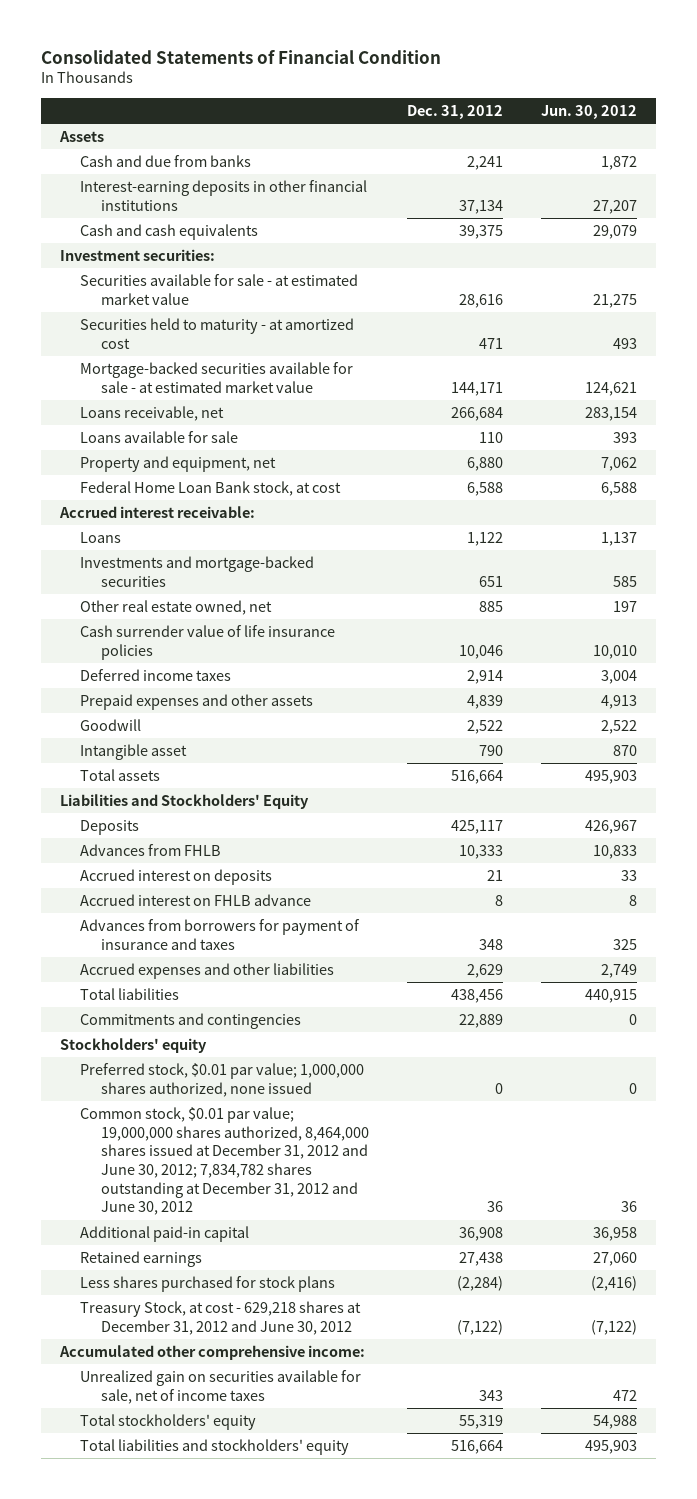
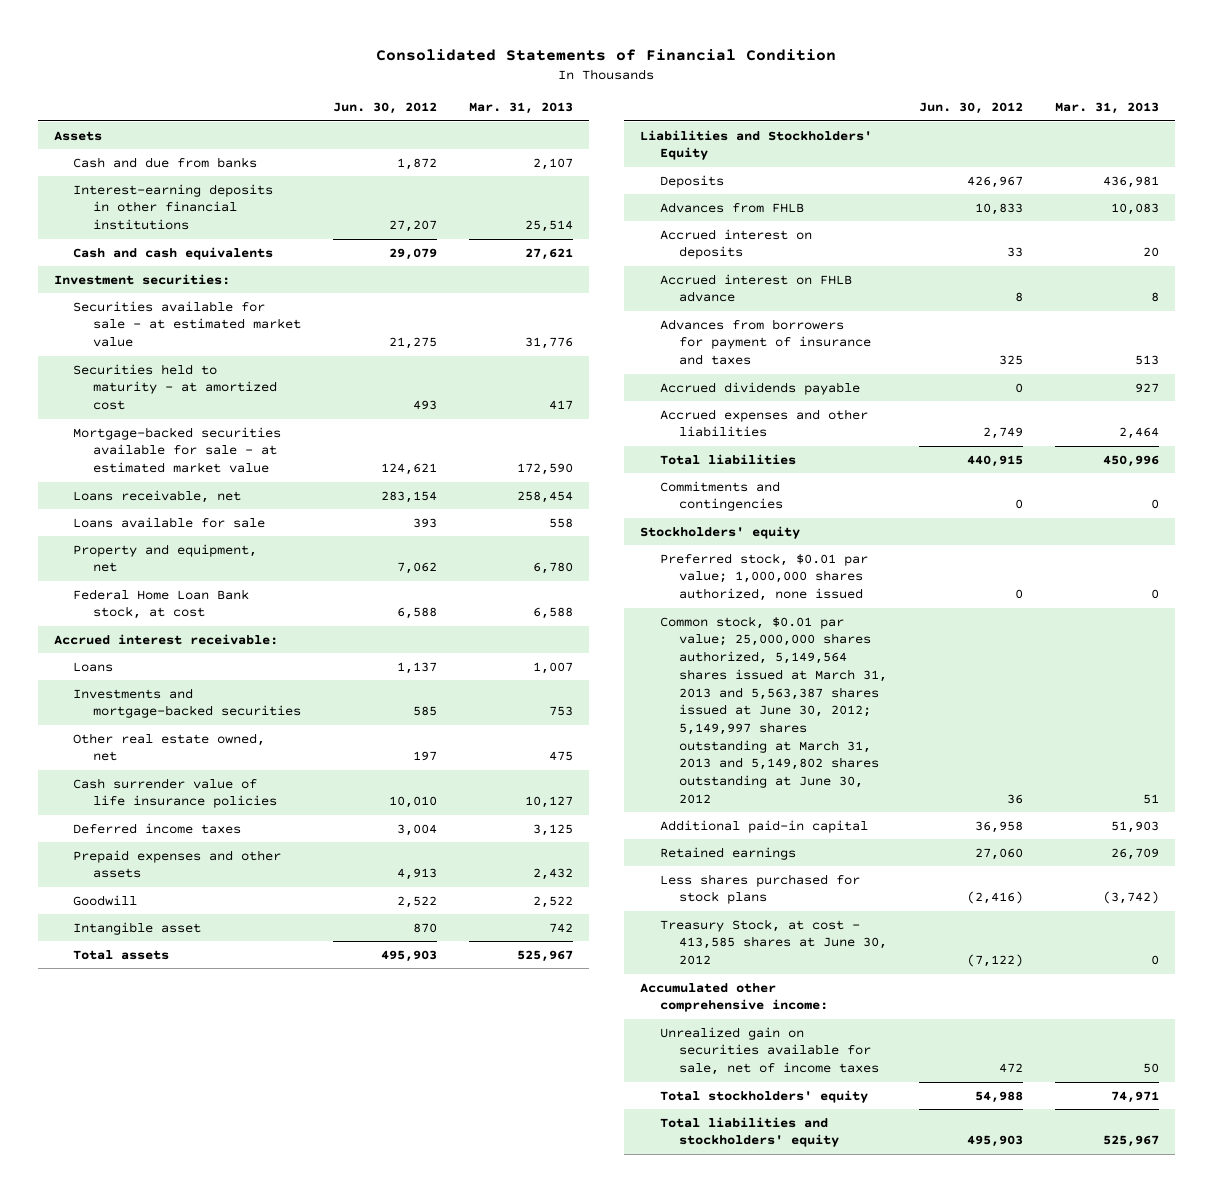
[406,104,503,119] Dec. 31, 2012 -> none
none -> [468,102,573,115] Mar. 31, 2013
none -> [659,381,860,395] Accrued dividends payable
[80,1106,369,1216] Common stock, $0.01 par value; 19,000,000 shares authorized, 8,464,000 shares issued at December 31, 2012 and June 30, 2012; 7,834,782 shares outstanding at December 31, 2012 and June 30, 2012 -> [659,615,887,804] Common stock, $0.01 par value; 25,000,000 shares authorized, 5,149,564 shares issued at March 31, 2013 and 5,563,387 shares issued at June 30, 2012; 5,149,997 shares outstanding at March 31, 2013 and 5,149,802 shares outstanding at June 30, 2012
[80,1300,362,1335] Treasury Stock, at cost - 629,218 shares at December 31, 2012 and June 30, 2012 -> [659,918,887,966] Treasury Stock, at cost - 413,585 shares at June 30, 2012

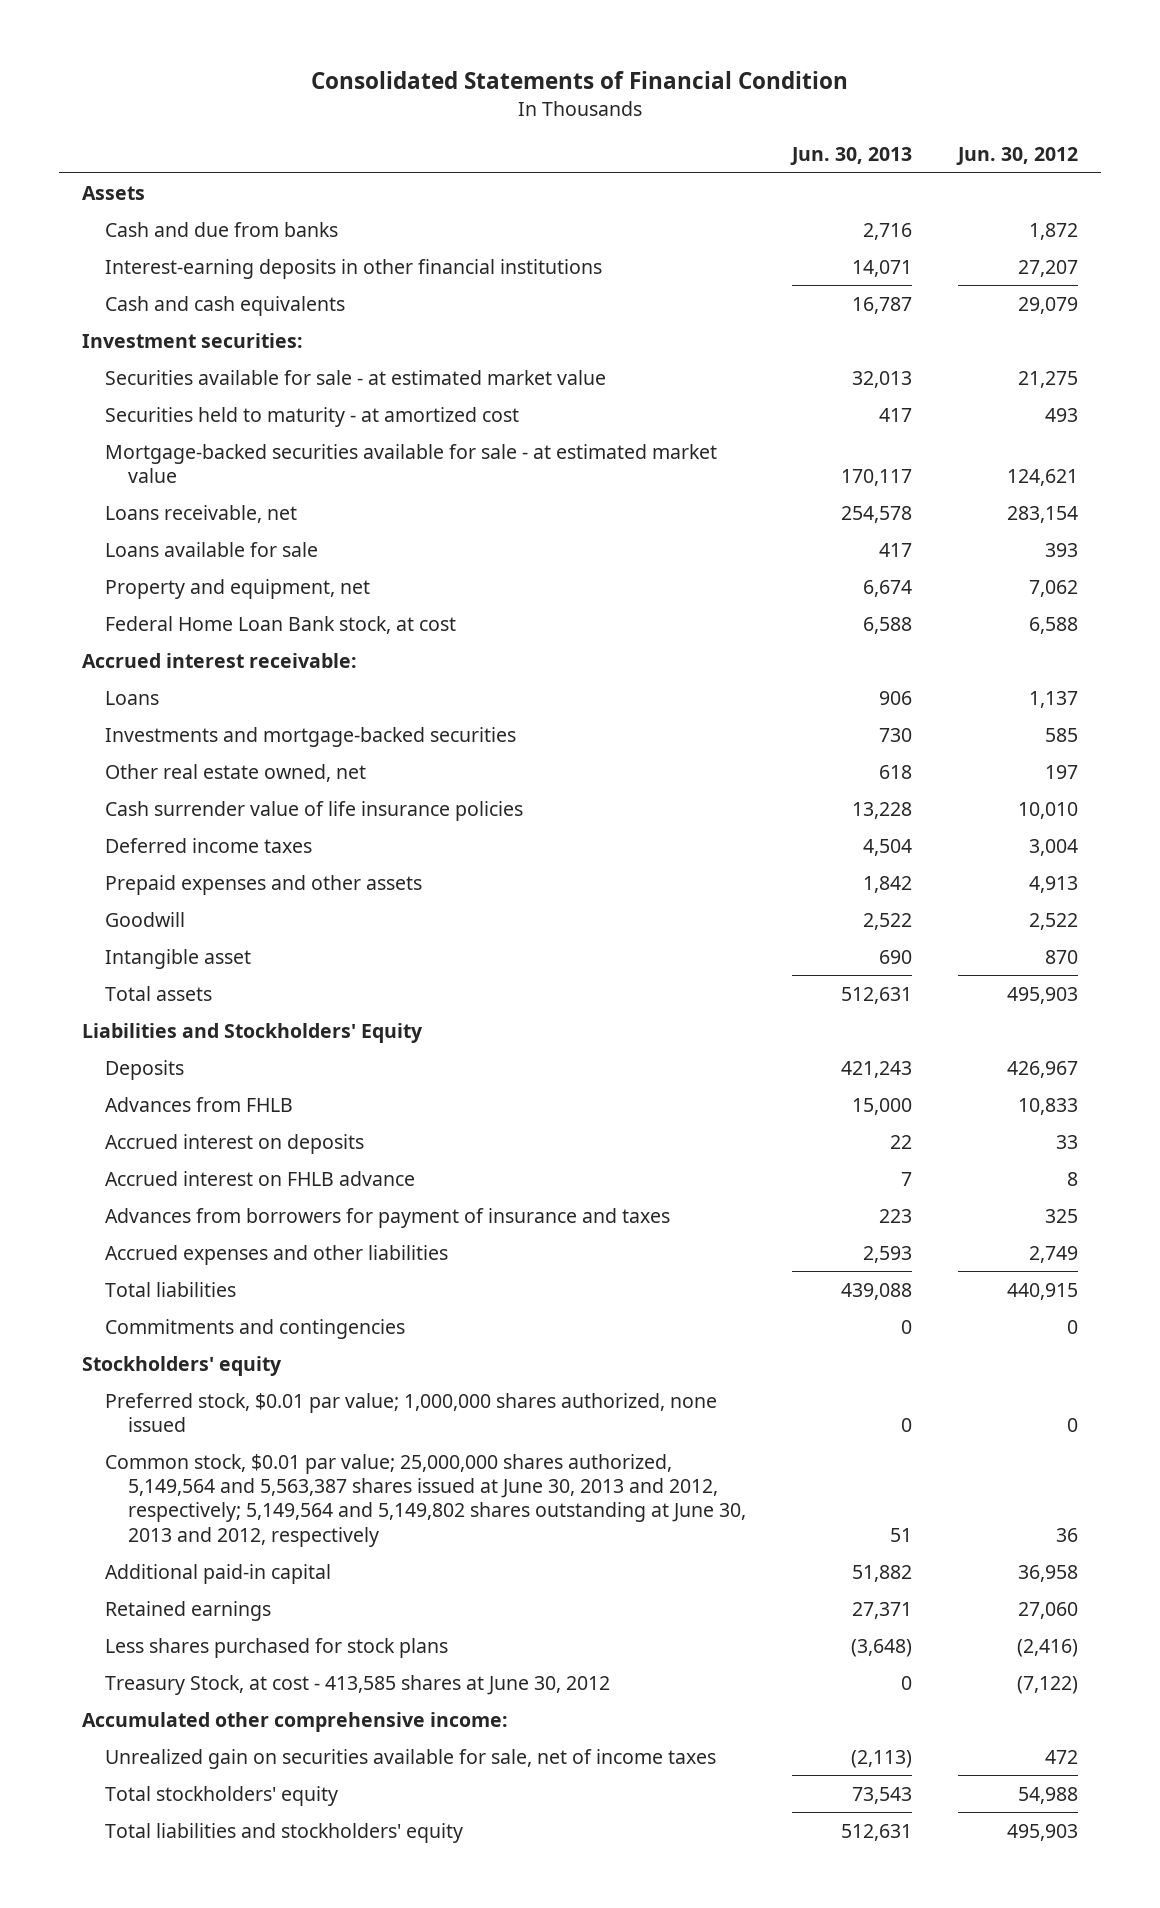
[468,102,573,115] Mar. 31, 2013 -> none
none -> [789,147,912,166] Jun. 30, 2013
[659,381,860,395] Accrued dividends payable -> none
[659,615,887,804] Common stock, $0.01 par value; 25,000,000 shares authorized, 5,149,564 shares issued at March 31, 2013 and 5,563,387 shares issued at June 30, 2012; 5,149,997 shares outstanding at March 31, 2013 and 5,149,802 shares outstanding at June 30, 2012 -> [104,1453,746,1547] Common stock, $0.01 par value; 25,000,000 shares authorized, 5,149,564 and 5,563,387 shares issued at June 30, 2013 and 2012, respectively; 5,149,564 and 5,149,802 shares outstanding at June 30, 2013 and 2012, respectively

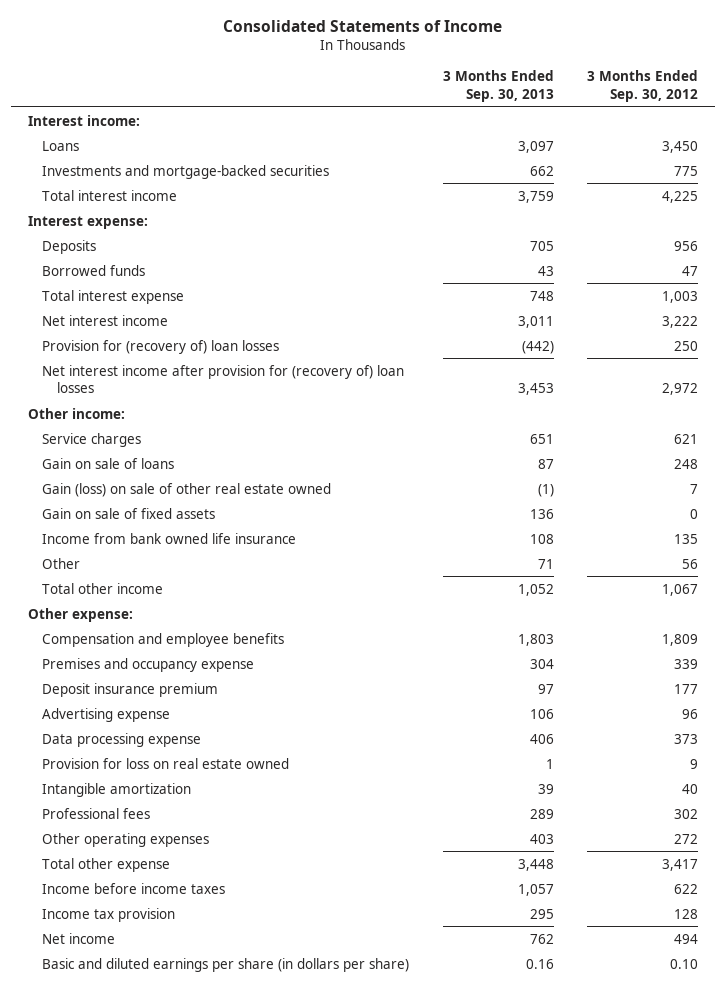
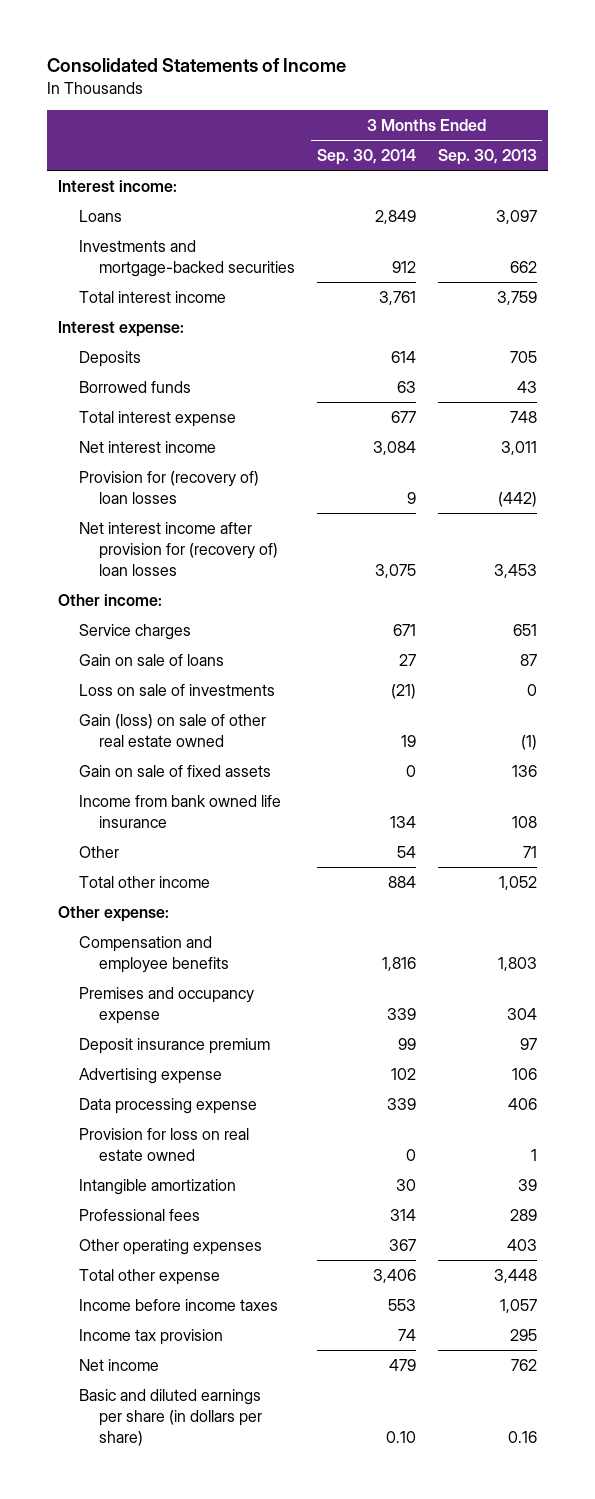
[586,70,698,102] 3 Months Ended Sep. 30, 2012 -> none
none -> [316,149,416,166] Sep. 30, 2014
none -> [78,683,275,696] Loss on sale of investments

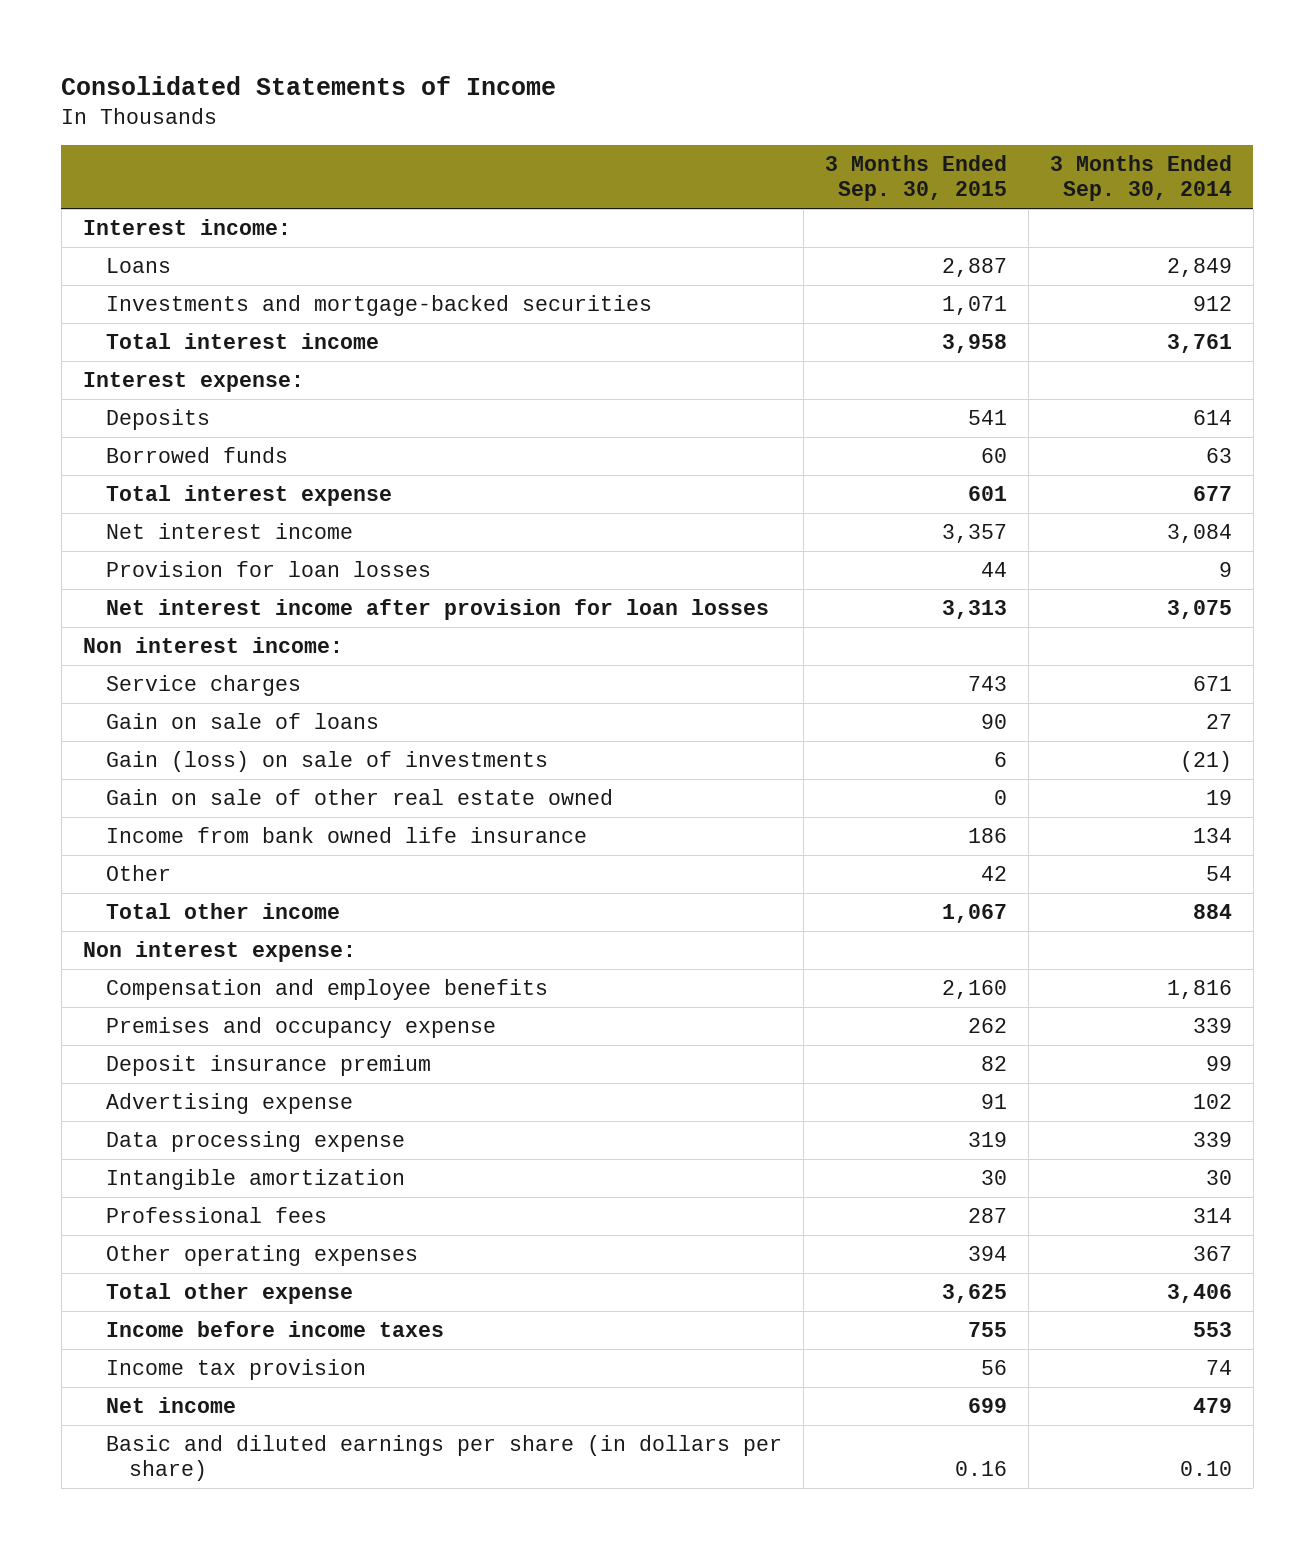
[437,149,537,166] Sep. 30, 2013 -> none
none -> [824,155,1007,202] 3 Months Ended Sep. 30, 2015
[78,470,259,504] Provision for (recovery of) loan losses -> [105,560,431,577] Provision for loan losses
[78,521,279,576] Net interest income after provision for (recovery of) loan losses -> [105,598,769,620] Net interest income after provision for loan losses
[58,593,163,606] Other income: -> [82,636,343,653] Non interest income:
[78,764,271,777] Gain on sale of fixed assets -> none
[78,683,275,696] Loss on sale of investments -> [105,750,548,772] Gain (loss) on sale of investments
[78,713,266,747] Gain (loss) on sale of other real estate owned -> [105,788,613,805] Gain on sale of other real estate owned
[58,905,170,922] Other expense: -> [82,940,356,962] Non interest expense:
[78,1127,249,1161] Provision for loss on real estate owned -> none

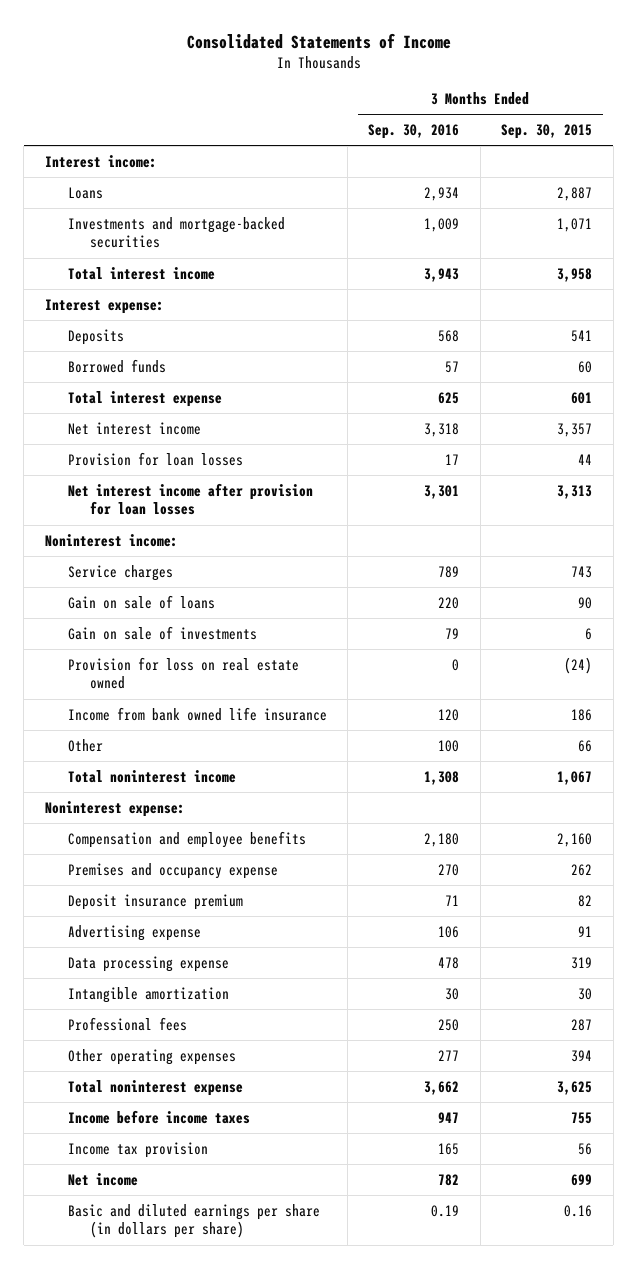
[1049,155,1232,202] 3 Months Ended Sep. 30, 2014 -> none
none -> [368,123,460,139] Sep. 30, 2016
[82,636,343,653] Non interest income: -> [44,533,178,547] Noninterest income:
[105,788,613,805] Gain on sale of other real estate owned -> none
[105,750,548,772] Gain (loss) on sale of investments -> [67,625,257,640] Gain on sale of investments
none -> [67,656,299,690] Provision for loss on real estate owned
[980,865,1007,881] 42 -> [578,739,593,752] 66
[105,902,340,919] Total other income -> [67,769,236,783] Total noninterest income
[82,940,356,962] Non interest expense: -> [44,800,185,817] Noninterest expense:
[105,1282,353,1304] Total other expense -> [67,1079,243,1096] Total noninterest expense

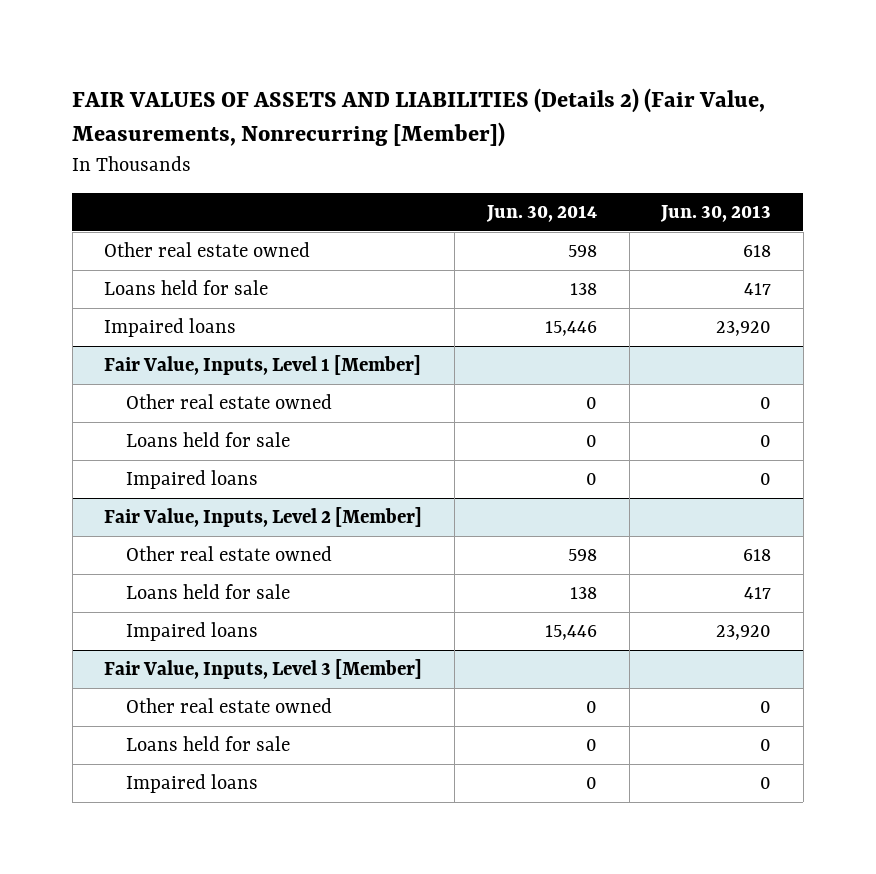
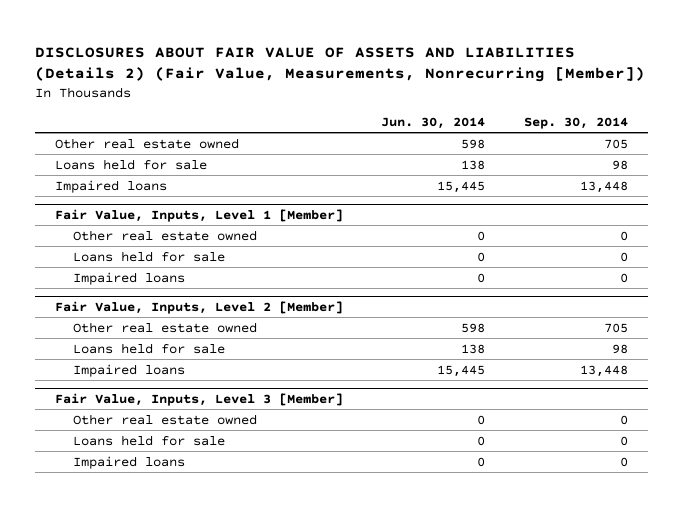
[72,87,766,147] FAIR VALUES OF ASSETS AND LIABILITIES (Details 2) (Fair Value, Measurements, Nonrecurring [Member]) -> [35,46,646,83] DISCLOSURES ABOUT FAIR VALUE OF ASSETS AND LIABILITIES (Details 2) (Fair Value, Measurements, Nonrecurring [Member])
[660,205,772,223] Jun. 30, 2013 -> none
none -> [524,116,629,129] Sep. 30, 2014
[544,321,597,337] 15,446 -> [437,180,486,193] 15,445
[544,625,597,641] 15,446 -> [437,364,486,377] 15,445

